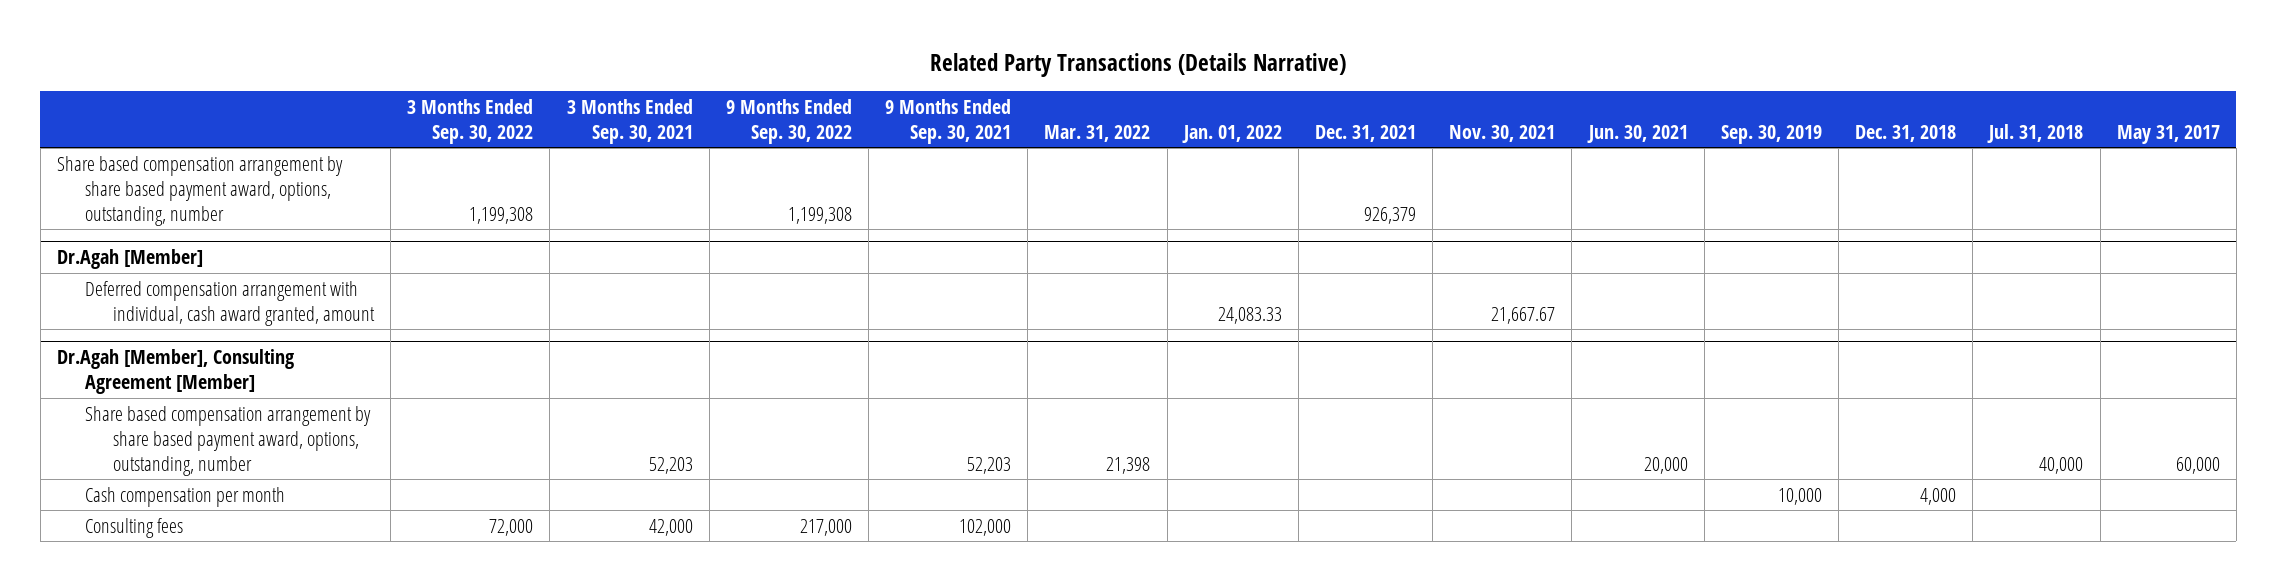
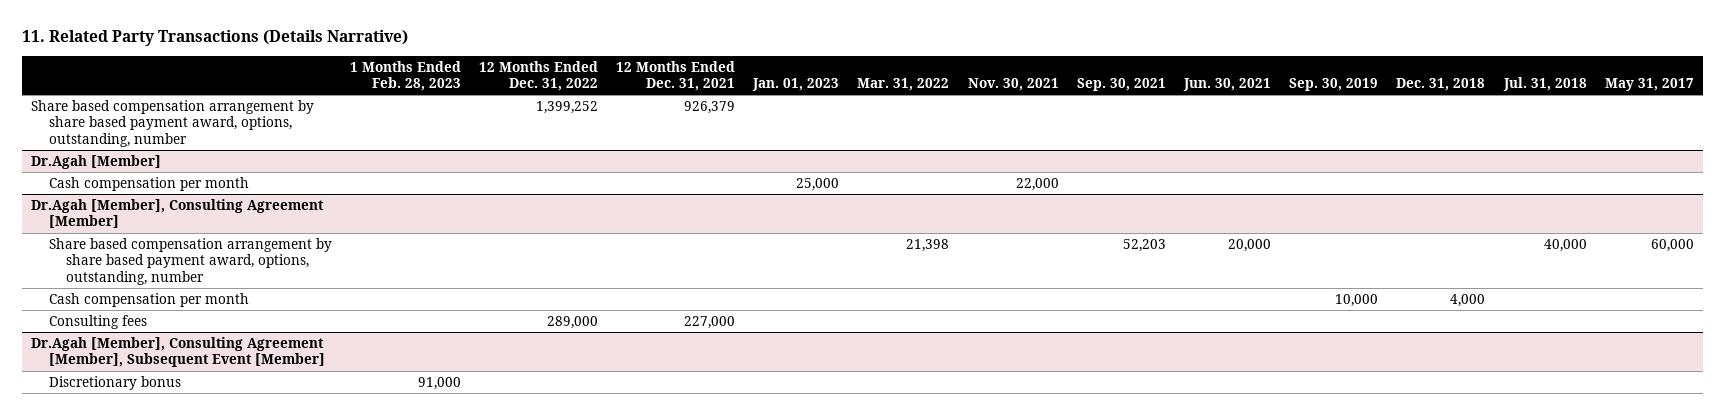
[930,53,1347,78] Related Party Transactions (Details Narrative) -> [21,30,408,47] 11. Related Party Transactions (Details Narrative)
[407,98,534,144] 3 Months Ended Sep. 30, 2022 -> none
[566,98,693,144] 3 Months Ended Sep. 30, 2021 -> none
[725,98,852,144] 9 Months Ended Sep. 30, 2022 -> none
[885,98,1012,144] 9 Months Ended Sep. 30, 2021 -> none
[1181,124,1282,143] Jan. 01, 2022 -> none
[1315,124,1417,142] Dec. 31, 2021 -> none
none -> [349,60,461,92] 1 Months Ended Feb. 28, 2023
none -> [478,60,598,92] 12 Months Ended Dec. 31, 2022
none -> [616,60,736,92] 12 Months Ended Dec. 31, 2021
none -> [752,78,840,92] Jan. 01, 2023
none -> [1076,78,1166,92] Sep. 30, 2021
[84,280,375,326] Deferred compensation arrangement with individual, cash award granted, amount -> none
none -> [48,177,249,192] Cash compensation per month
none -> [30,337,325,368] Dr.Agah [Member], Consulting Agreement [Member], Subsequent Event [Member]
none -> [48,376,181,391] Discretionary bonus

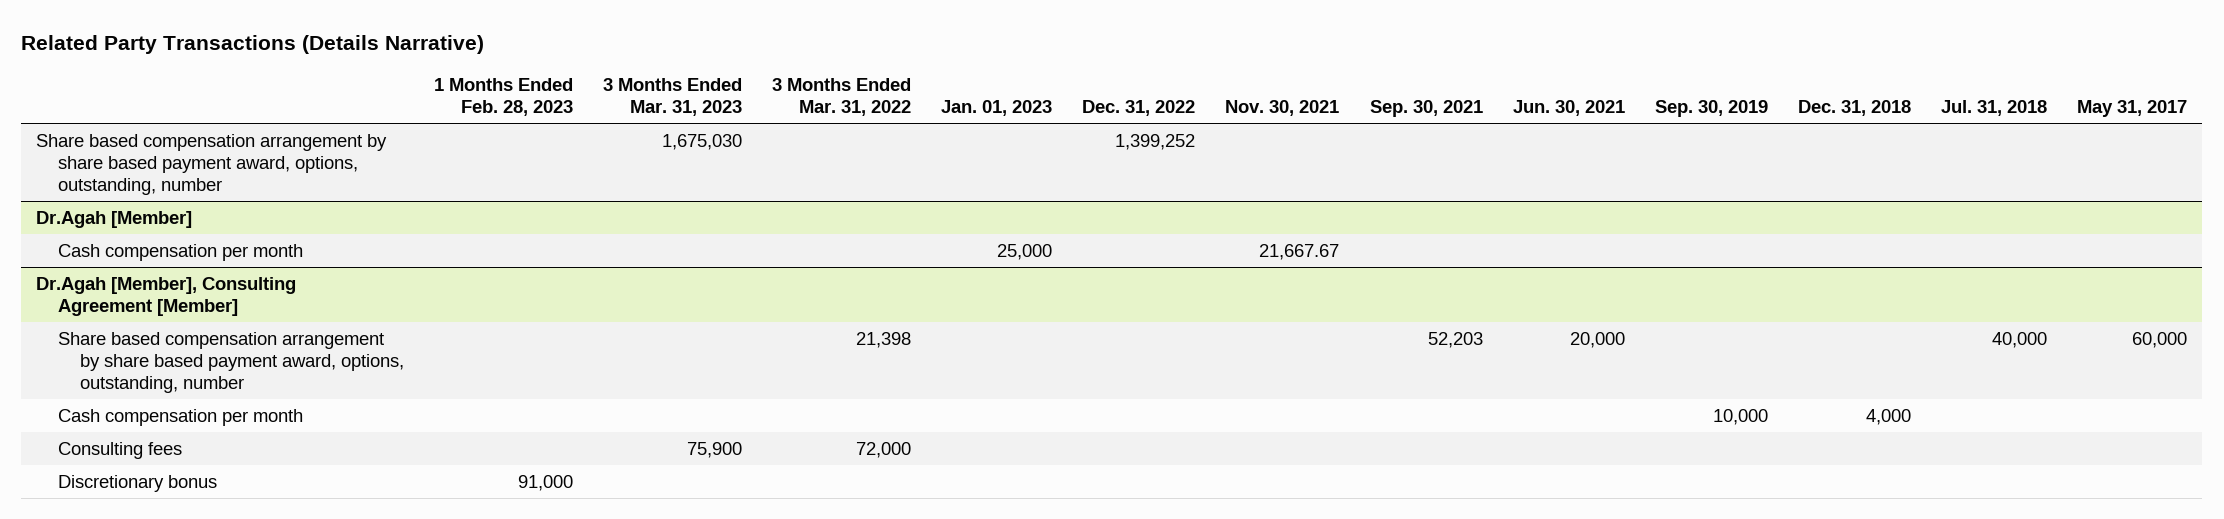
[21,30,408,47] 11. Related Party Transactions (Details Narrative) -> [21,34,485,54] Related Party Transactions (Details Narrative)
[478,60,598,92] 12 Months Ended Dec. 31, 2022 -> none
[616,60,736,92] 12 Months Ended Dec. 31, 2021 -> none
[857,78,950,92] Mar. 31, 2022 -> none
none -> [602,77,742,117] 3 Months Ended Mar. 31, 2023
none -> [771,77,911,117] 3 Months Ended Mar. 31, 2022
none -> [1082,100,1196,117] Dec. 31, 2022
[1015,178,1059,192] 22,000 -> [1259,243,1340,260] 21,667.67
[30,337,325,368] Dr.Agah [Member], Consulting Agreement [Member], Subsequent Event [Member] -> none
[48,376,181,391] Discretionary bonus -> none
none -> [57,474,217,492] Discretionary bonus

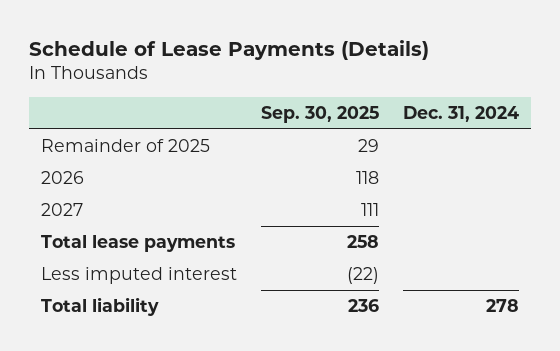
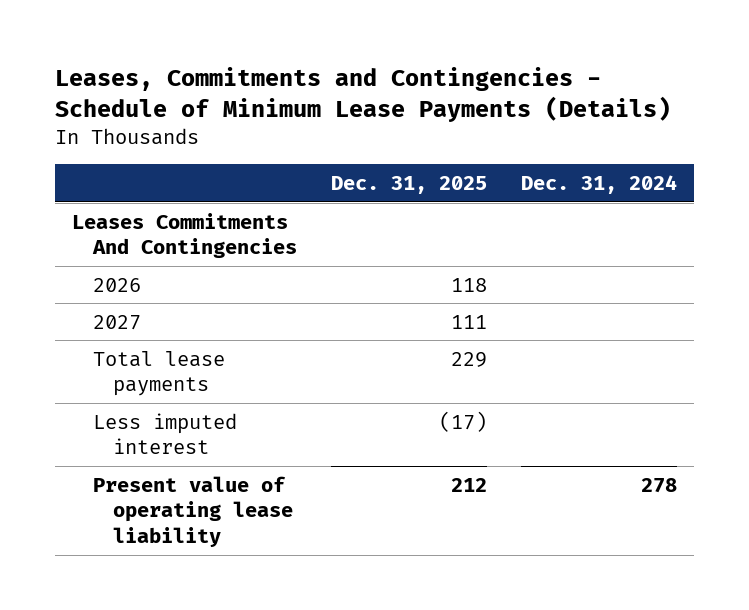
[28,39,429,60] Schedule of Lease Payments (Details) -> [55,67,672,123] Leases, Commitments and Contingencies - Schedule of Minimum Lease Payments (Details)
[261,105,380,123] Sep. 30, 2025 -> none
none -> [330,176,487,195] Dec. 31, 2025
[40,139,210,153] Remainder of 2025 -> none
none -> [72,212,297,259] Leases Commitments And Contingencies
[40,297,159,317] Total liability -> [92,475,293,548] Present value of operating lease liability

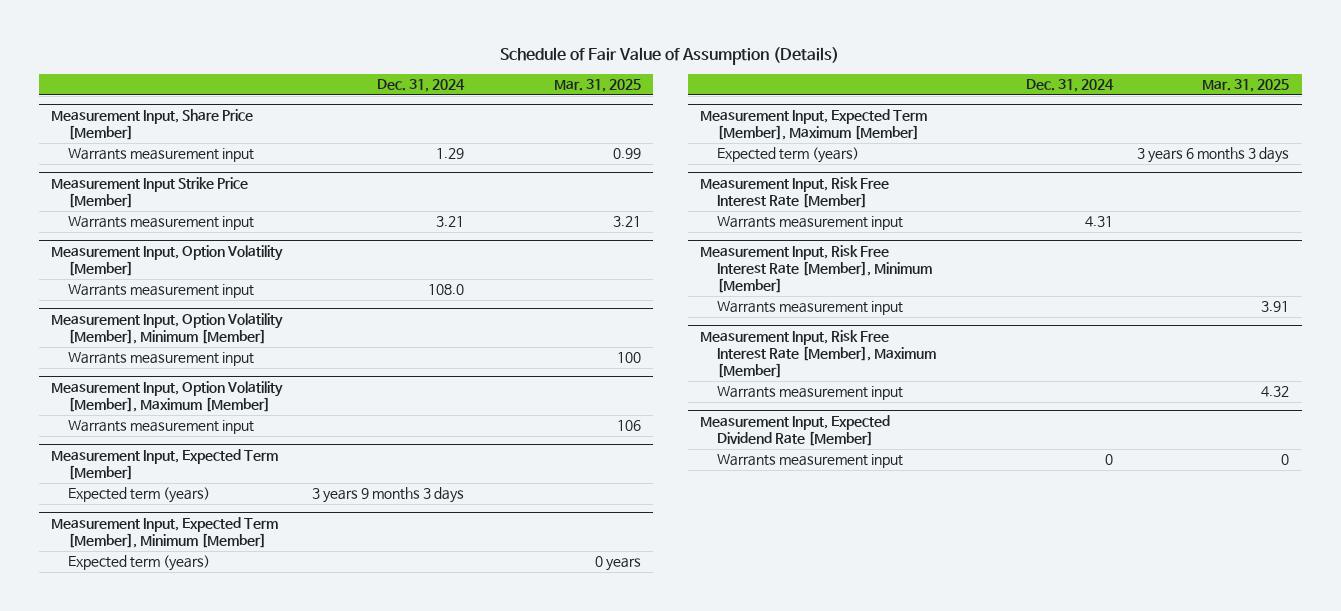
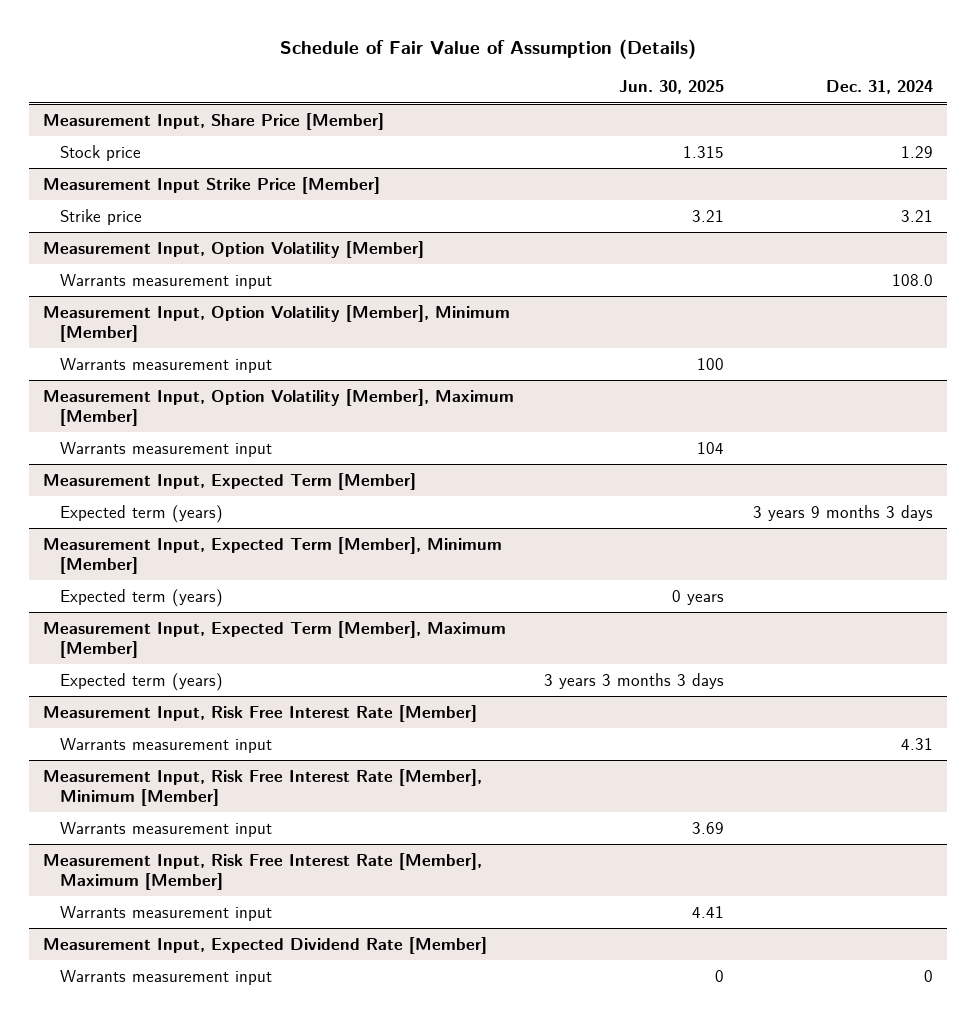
[553,79,641,93] Mar. 31, 2025 -> none
none -> [618,80,724,95] Jun. 30, 2025
[68,148,255,163] Warrants measurement input -> [59,144,141,161] Stock price
[68,216,255,231] Warrants measurement input -> [59,208,142,225] Strike price

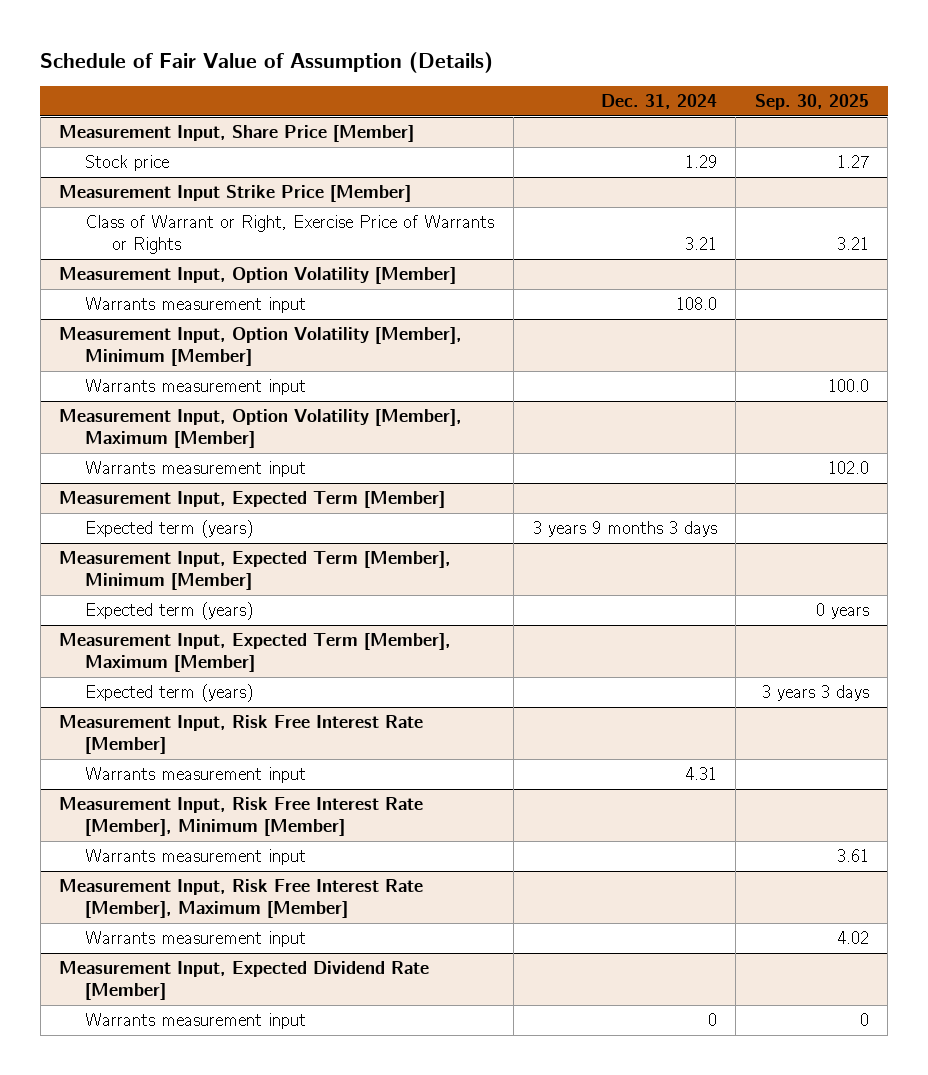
[618,80,724,95] Jun. 30, 2025 -> none
none -> [754,93,869,110] Sep. 30, 2025
[59,208,142,225] Strike price -> [85,215,495,254] Class of Warrant or Right, Exercise Price of Warrants or Rights

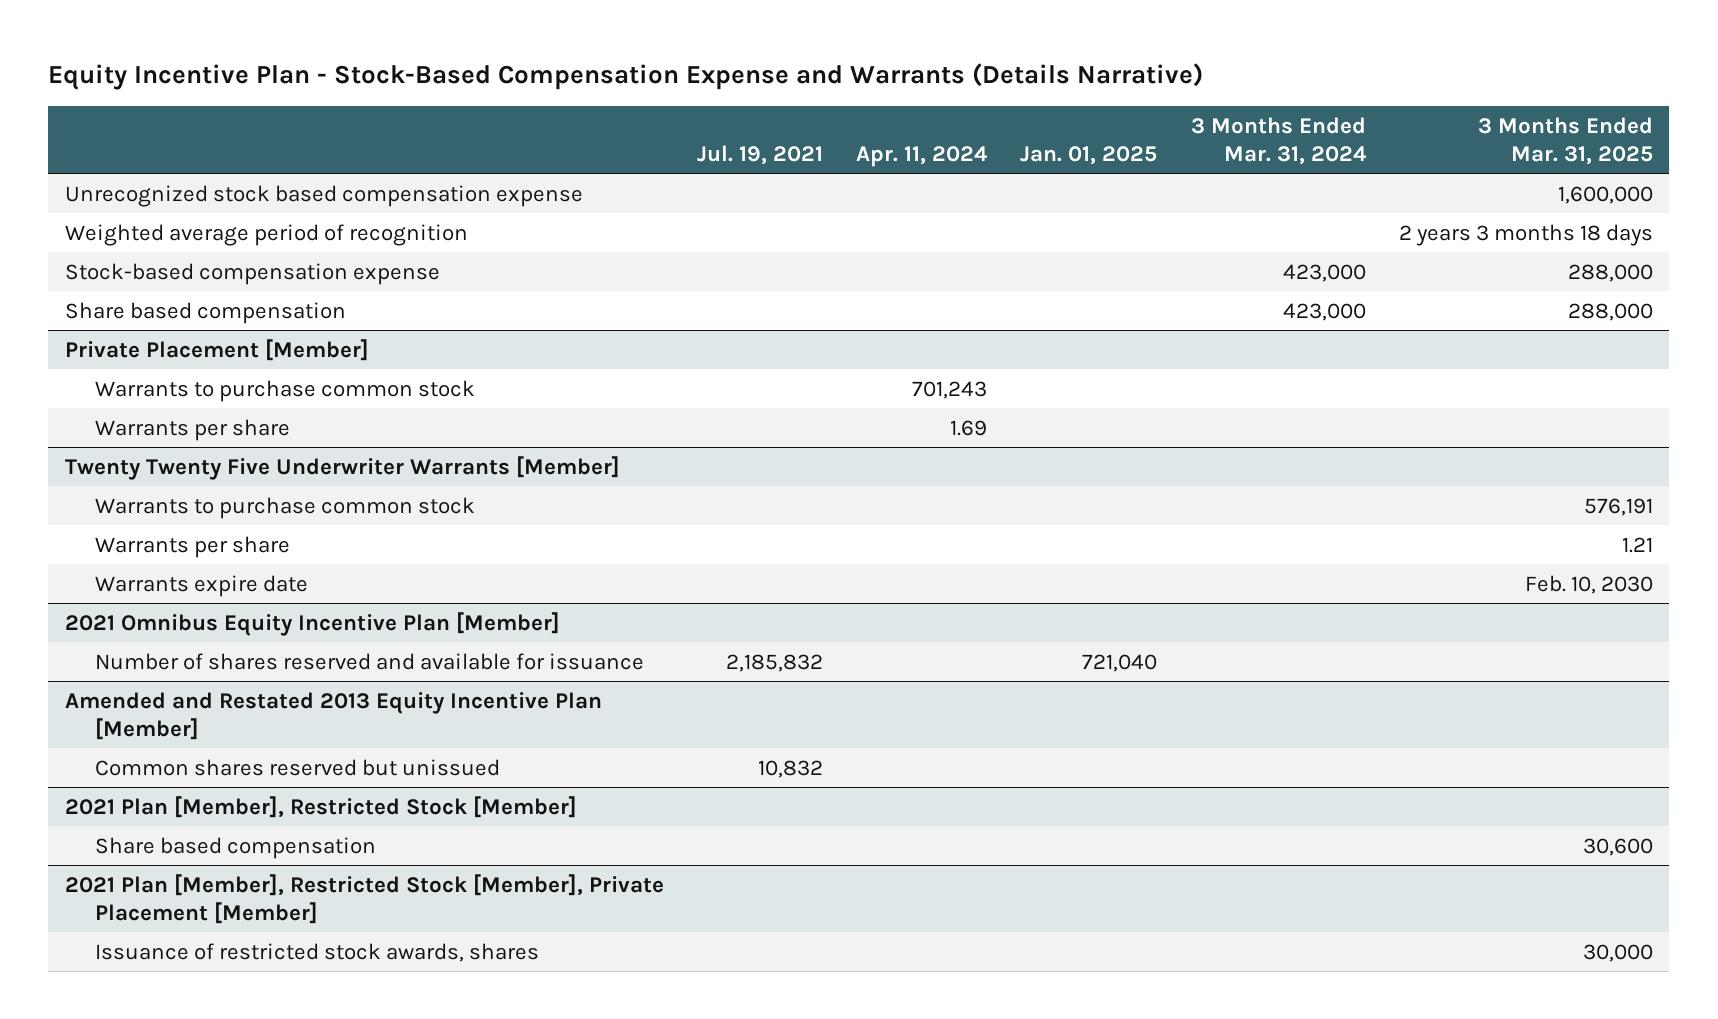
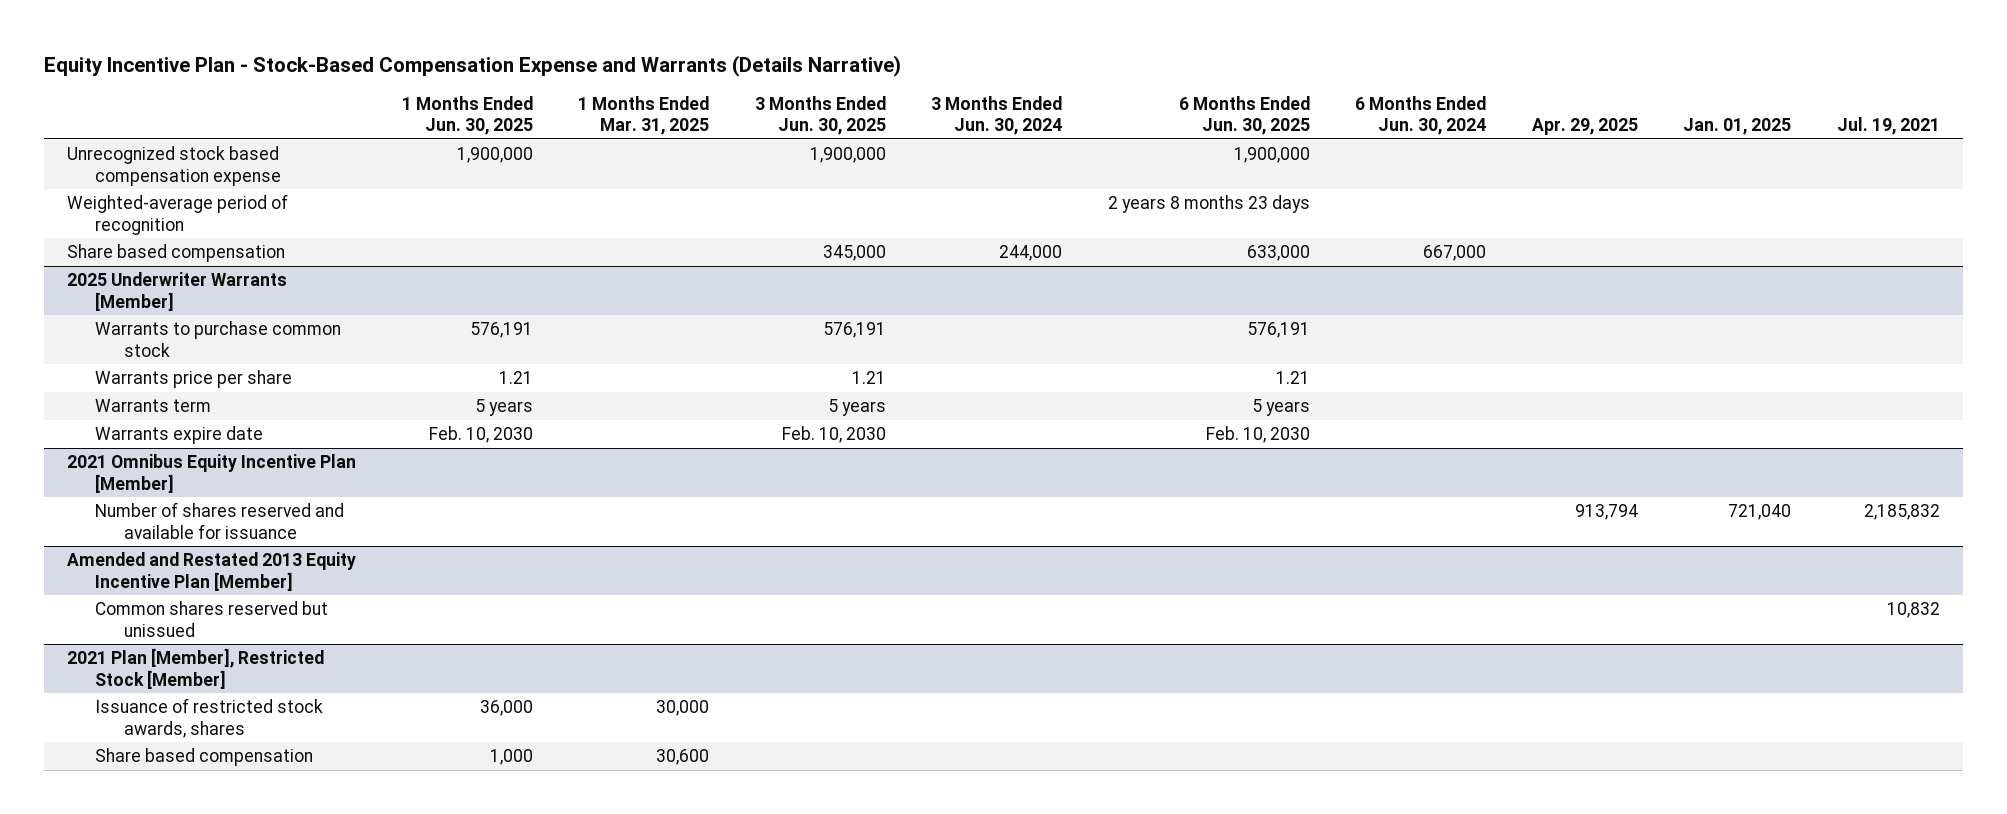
[856,145,989,167] Apr. 11, 2024 -> none
[1190,116,1367,165] 3 Months Ended Mar. 31, 2024 -> none
[1477,116,1653,165] 3 Months Ended Mar. 31, 2025 -> none
none -> [401,95,533,136] 1 Months Ended Jun. 30, 2025
none -> [578,95,710,136] 1 Months Ended Mar. 31, 2025
none -> [754,95,886,136] 3 Months Ended Jun. 30, 2025
none -> [931,95,1063,136] 3 Months Ended Jun. 30, 2024
none -> [1178,95,1310,136] 6 Months Ended Jun. 30, 2025
none -> [1355,95,1487,136] 6 Months Ended Jun. 30, 2024
none -> [1531,118,1638,136] Apr. 29, 2025
[64,262,440,285] Stock-based compensation expense -> none
[64,223,468,246] Weighted average period of recognition -> [67,194,289,235] Weighted-average period of recognition
[64,338,369,361] Private Placement [Member] -> none
[95,379,476,402] Warrants to purchase common stock -> none
[95,418,291,441] Warrants per share -> none
[64,455,620,480] Twenty Twenty Five Underwriter Warrants [Member] -> none
[95,496,476,519] Warrants to purchase common stock -> none
[95,535,291,558] Warrants per share -> none
[95,574,309,597] Warrants expire date -> none
none -> [67,272,288,311] 2025 Underwriter Warrants [Member]
none -> [95,321,342,357] Warrants to purchase common stock
none -> [95,370,293,389] Warrants price per share
none -> [95,399,212,413] Warrants term
none -> [95,426,264,445] Warrants expire date
none -> [95,698,324,738] Issuance of restricted stock awards, shares
[64,873,664,924] 2021 Plan [Member], Restricted Stock [Member], Private Placement [Member] -> none
[95,942,540,962] Issuance of restricted stock awards, shares -> none

